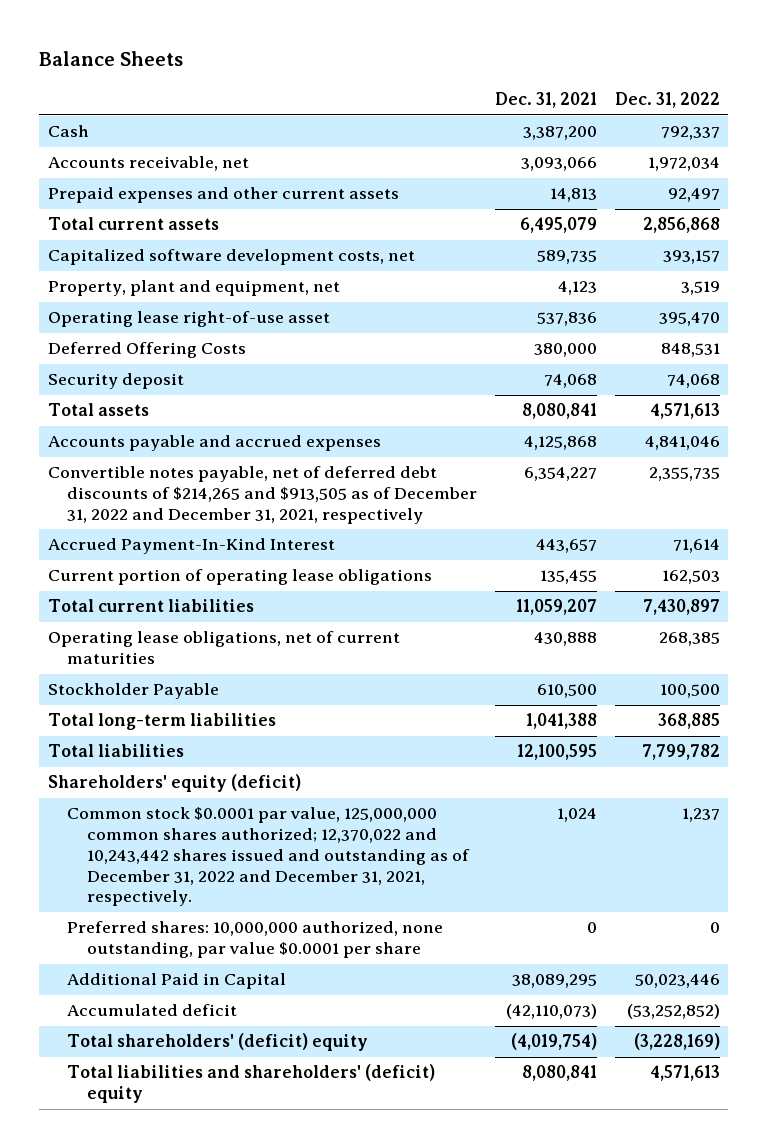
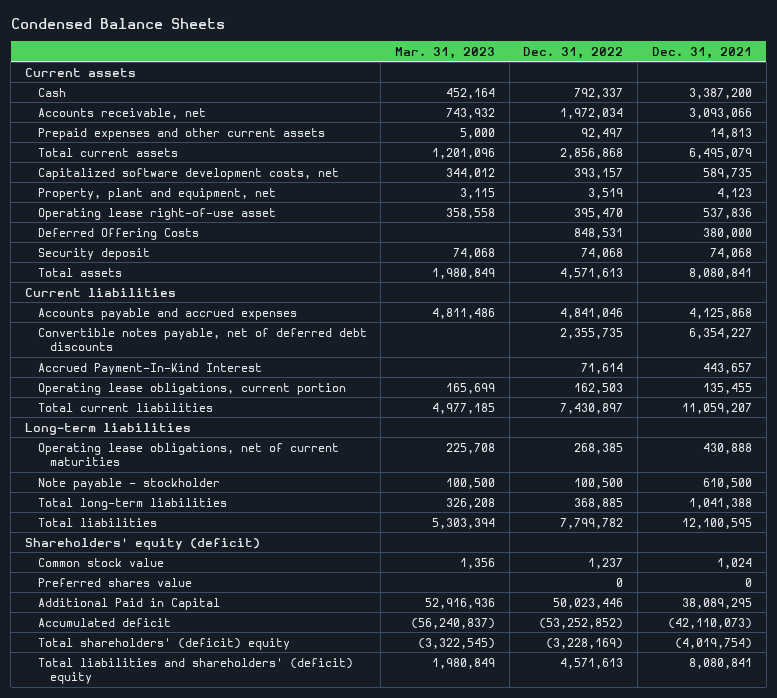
[39,51,184,67] Balance Sheets -> [10,18,225,30] Condensed Balance Sheets
none -> [394,46,495,59] Mar. 31, 2023
none -> [25,67,137,77] Current assets
none -> [25,287,177,297] Current liabilities
[47,466,478,524] Convertible notes payable, net of deferred debt discounts of $214,265 and $913,505 as of December 31, 2022 and December 31, 2021, respectively -> [37,327,367,352] Convertible notes payable, net of deferred debt discounts
[47,569,432,586] Current portion of operating lease obligations -> [37,382,346,395] Operating lease obligations, current portion
none -> [25,422,192,435] Long-term liabilities
[47,683,219,700] Stockholder Payable -> [37,477,220,490] Note payable - stockholder
[67,807,470,907] Common stock $0.0001 par value, 125,000,000 common shares authorized; 12,370,022 and 10,243,442 shares issued and outstanding as of December 31, 2022 and December 31, 2021, respectively. -> [37,557,164,567] Common stock value
[67,921,444,959] Preferred shares: 10,000,000 authorized, none outstanding, par value $0.0001 per share -> [37,577,192,587] Preferred shares value

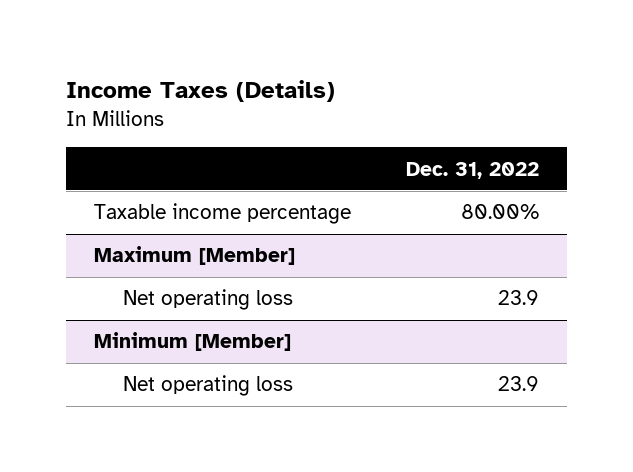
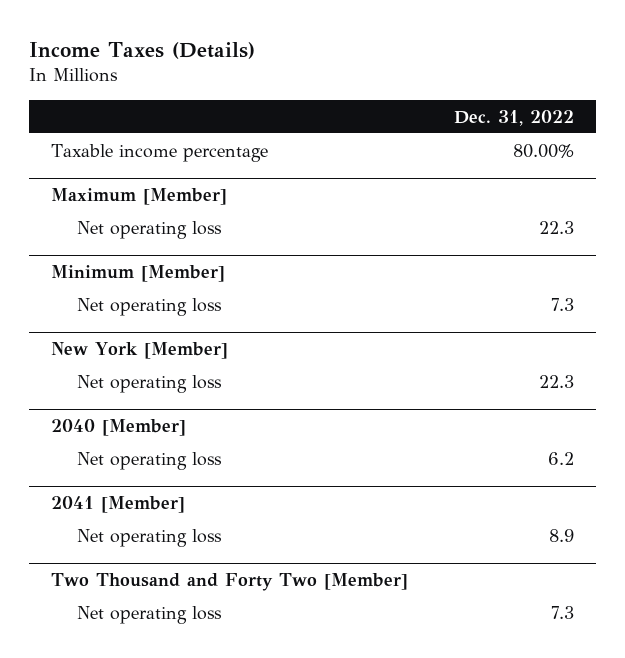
[498,290,540,306] 23.9 -> [538,220,574,234] 22.3
[498,376,540,392] 23.9 -> [550,297,574,311] 7.3
none -> [51,342,229,360] New York [Member]
none -> [76,374,222,393] Net operating loss
none -> [51,419,187,437] 2040 [Member]
none -> [76,451,222,470] Net operating loss
none -> [51,496,186,514] 2041 [Member]
none -> [76,528,222,547] Net operating loss
none -> [51,573,409,592] Two Thousand and Forty Two [Member]
none -> [76,605,222,624] Net operating loss

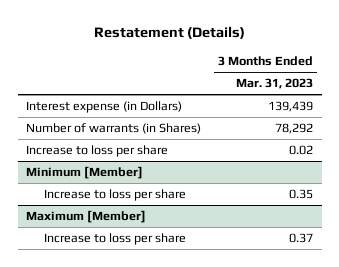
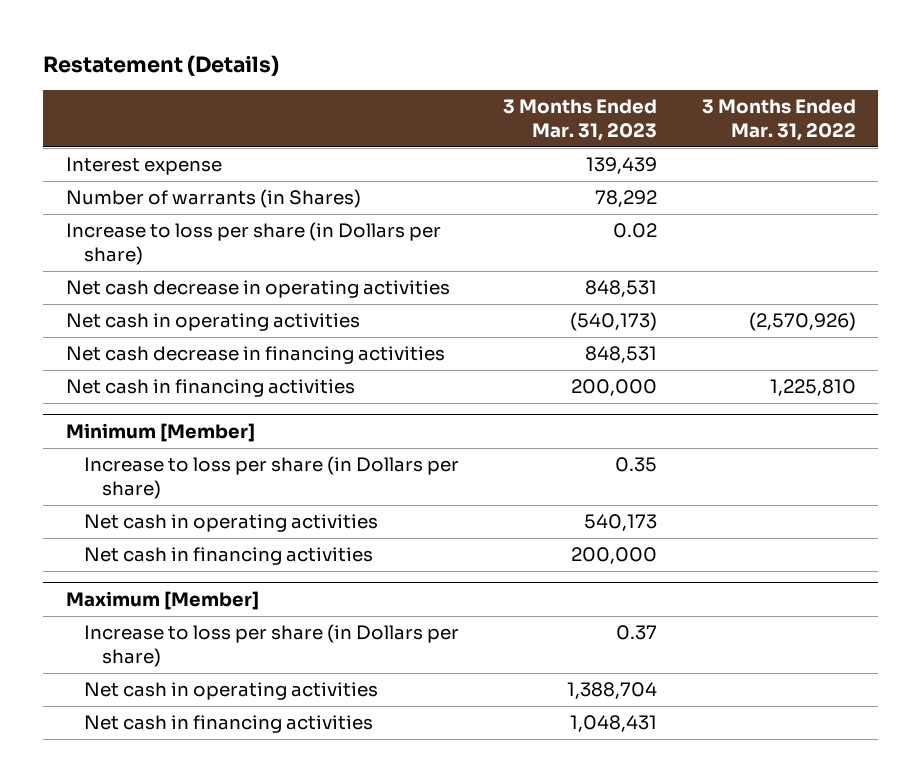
none -> [701,99,856,141] 3 Months Ended Mar. 31, 2022
[26,101,183,114] Interest expense (in Dollars) -> [65,157,222,176] Interest expense
[26,145,169,158] Increase to loss per share -> [65,222,441,265] Increase to loss per share (in Dollars per share)
none -> [65,280,450,299] Net cash decrease in operating activities
none -> [65,313,360,332] Net cash in operating activities
none -> [65,346,445,365] Net cash decrease in financing activities
none -> [65,379,355,398] Net cash in financing activities
[44,189,187,202] Increase to loss per share -> [83,456,459,499] Increase to loss per share (in Dollars per share)
none -> [83,514,378,533] Net cash in operating activities
none -> [83,547,373,566] Net cash in financing activities
[44,233,187,246] Increase to loss per share -> [83,624,459,667] Increase to loss per share (in Dollars per share)
none -> [83,682,378,701] Net cash in operating activities
none -> [83,715,373,734] Net cash in financing activities

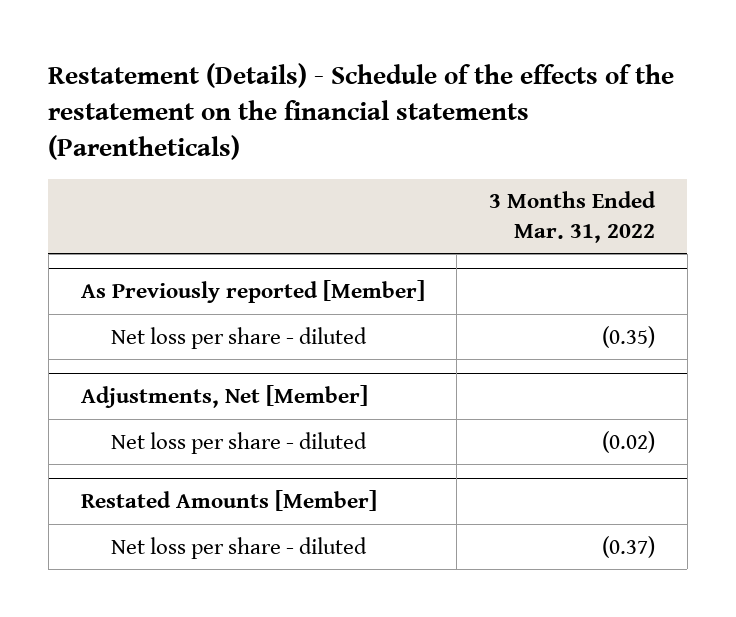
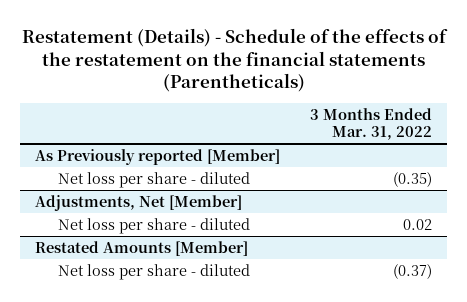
[602,430,656,453] (0.02) -> [403,218,433,230] 0.02

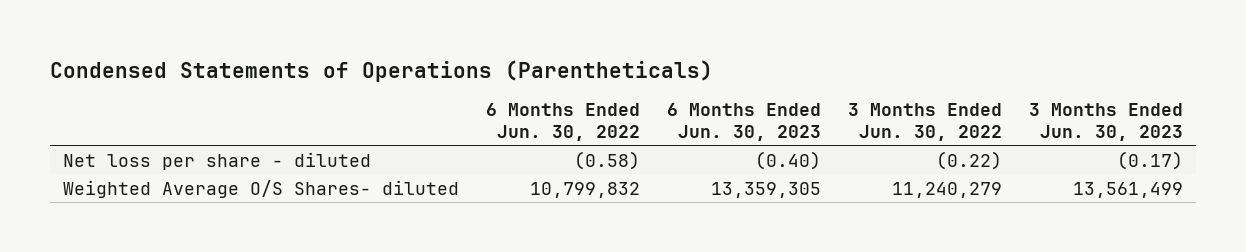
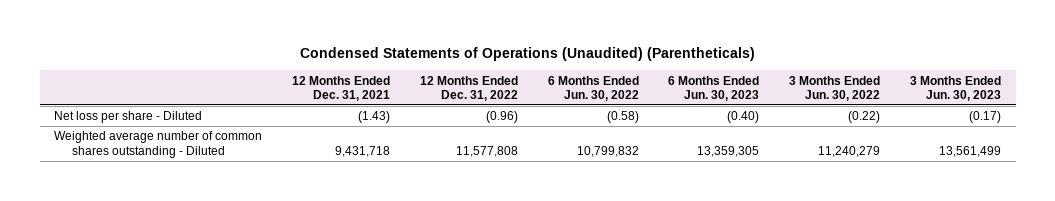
[50,59,714,82] Condensed Statements of Operations (Parentheticals) -> [299,47,755,62] Condensed Statements of Operations (Unaudited) (Parentheticals)
none -> [292,75,391,101] 12 Months Ended Dec. 31, 2021
none -> [419,75,518,101] 12 Months Ended Dec. 31, 2022
[63,151,372,170] Net loss per share - diluted -> [54,111,203,124] Net loss per share - Diluted
[63,179,460,198] Weighted Average O/S Shares- diluted -> [54,131,263,158] Weighted average number of common shares outstanding - Diluted

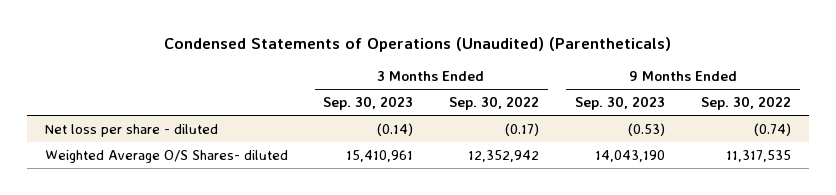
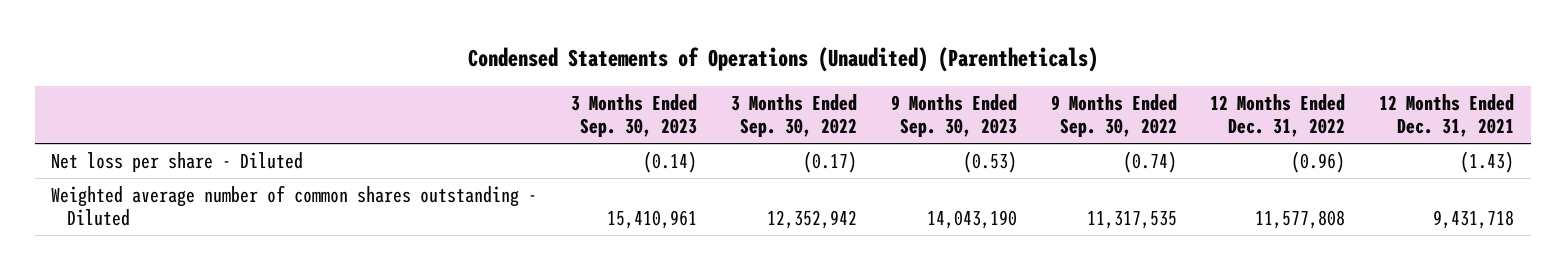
none -> [1210,94,1346,138] 12 Months Ended Dec. 31, 2022
none -> [1379,94,1515,138] 12 Months Ended Dec. 31, 2021
[44,123,218,137] Net loss per share - diluted -> [51,152,304,173] Net loss per share - Diluted
[44,149,288,163] Weighted Average O/S Shares- diluted -> [51,185,538,227] Weighted average number of common shares outstanding - Diluted

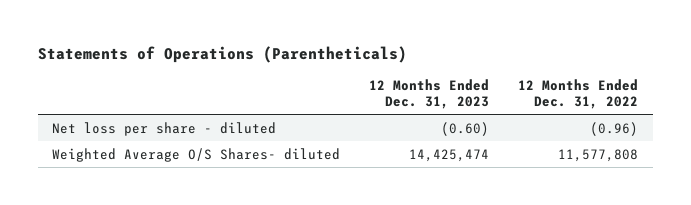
[467,46,1098,72] Condensed Statements of Operations (Unaudited) (Parentheticals) -> [37,45,407,63] Statements of Operations (Parentheticals)
[571,94,698,138] 3 Months Ended Sep. 30, 2023 -> none
[730,94,857,138] 3 Months Ended Sep. 30, 2022 -> none
[890,94,1017,138] 9 Months Ended Sep. 30, 2023 -> none
[1050,94,1177,138] 9 Months Ended Sep. 30, 2022 -> none
[1379,94,1515,138] 12 Months Ended Dec. 31, 2021 -> none
none -> [369,79,490,110] 12 Months Ended Dec. 31, 2023
[51,152,304,173] Net loss per share - Diluted -> [52,121,277,136] Net loss per share - diluted
[51,185,538,227] Weighted average number of common shares outstanding - Diluted -> [52,147,341,162] Weighted Average O/S Shares- diluted

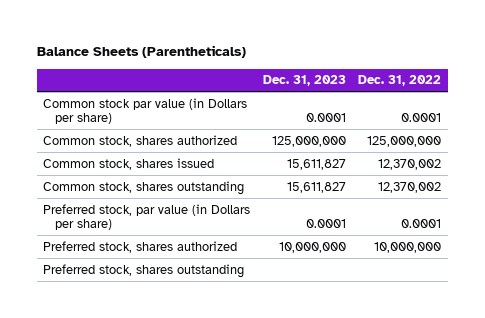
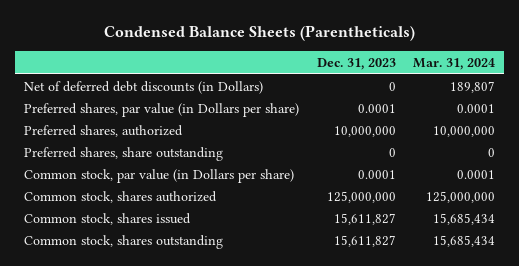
[37,45,247,59] Balance Sheets (Parentheticals) -> [103,25,415,42] Condensed Balance Sheets (Parentheticals)
[358,75,442,87] Dec. 31, 2022 -> none
none -> [412,58,495,71] Mar. 31, 2024
none -> [24,80,264,94] Net of deferred debt discounts (in Dollars)
none -> [24,102,300,117] Preferred shares, par value (in Dollars per share)
none -> [24,124,184,137] Preferred shares, authorized
none -> [24,146,224,161] Preferred shares, share outstanding
[43,97,248,125] Common stock par value (in Dollars per share) -> [24,168,295,183] Common stock, par value (in Dollars per share)
[43,203,251,231] Preferred stock, par value (in Dollars per share) -> none
[43,240,238,253] Preferred stock, shares authorized -> none
[43,263,245,278] Preferred stock, shares outstanding -> none

